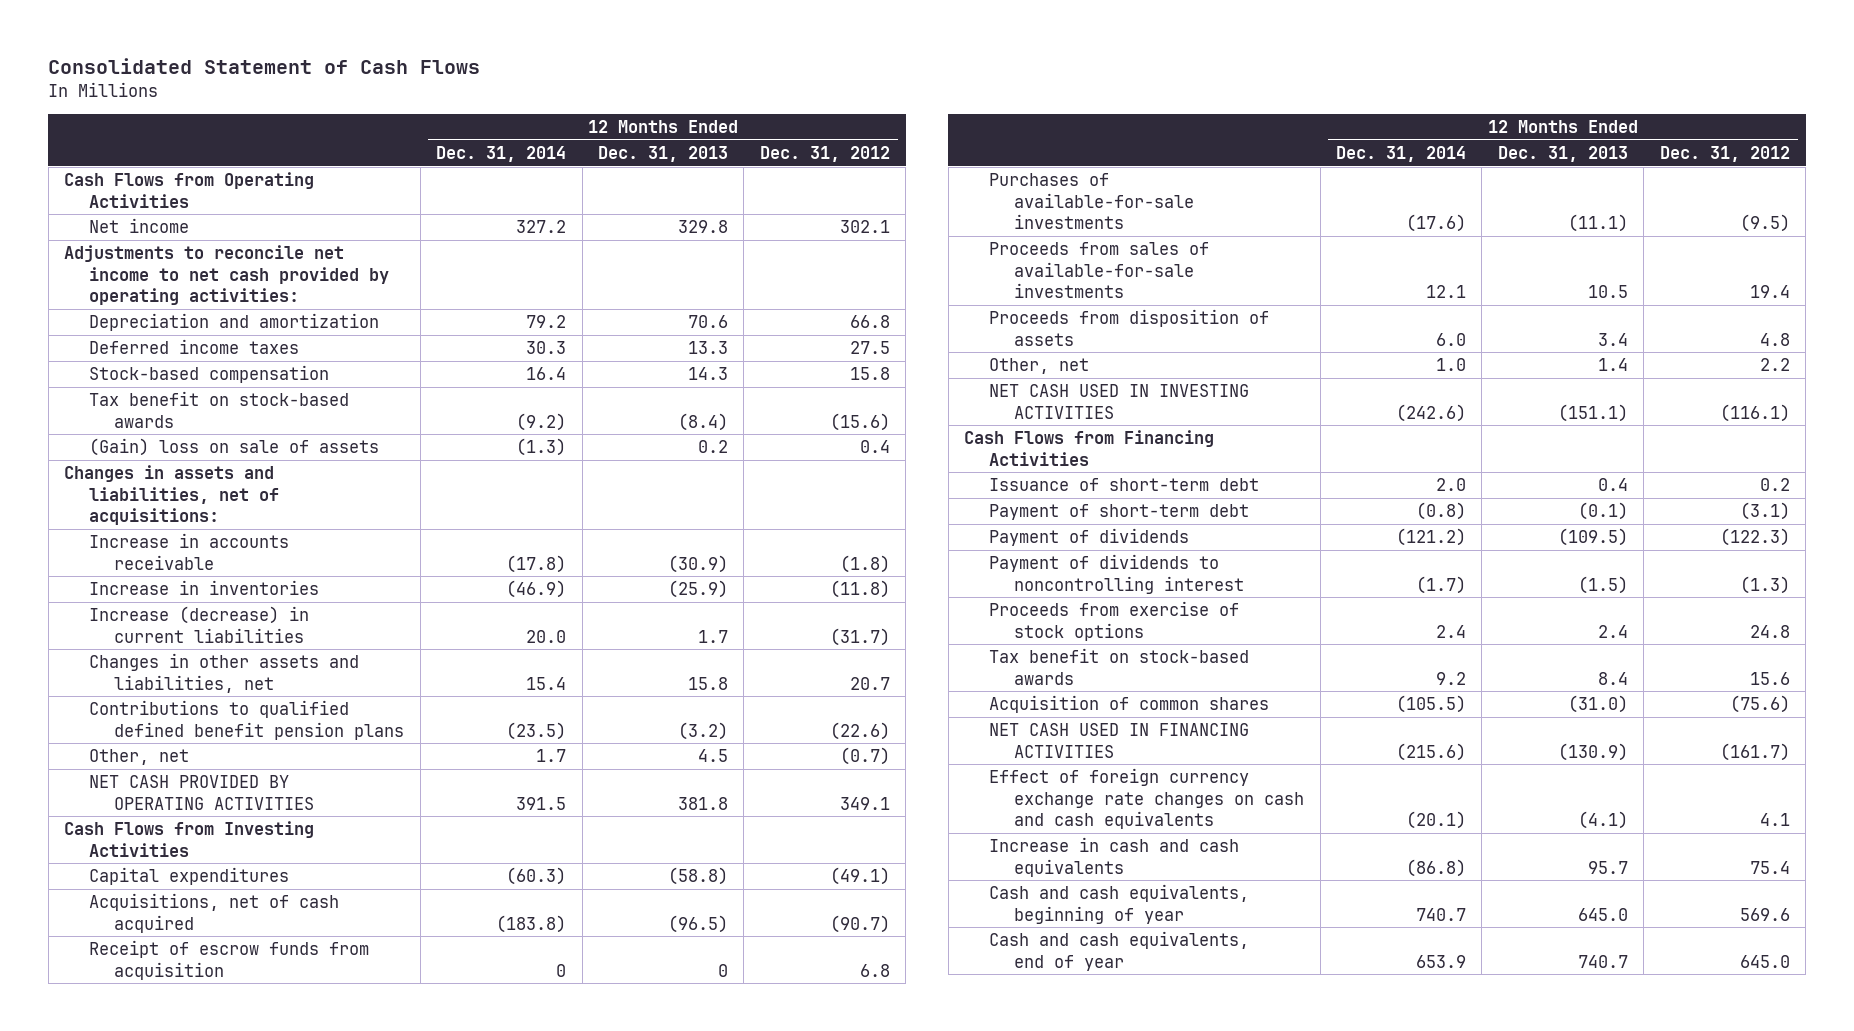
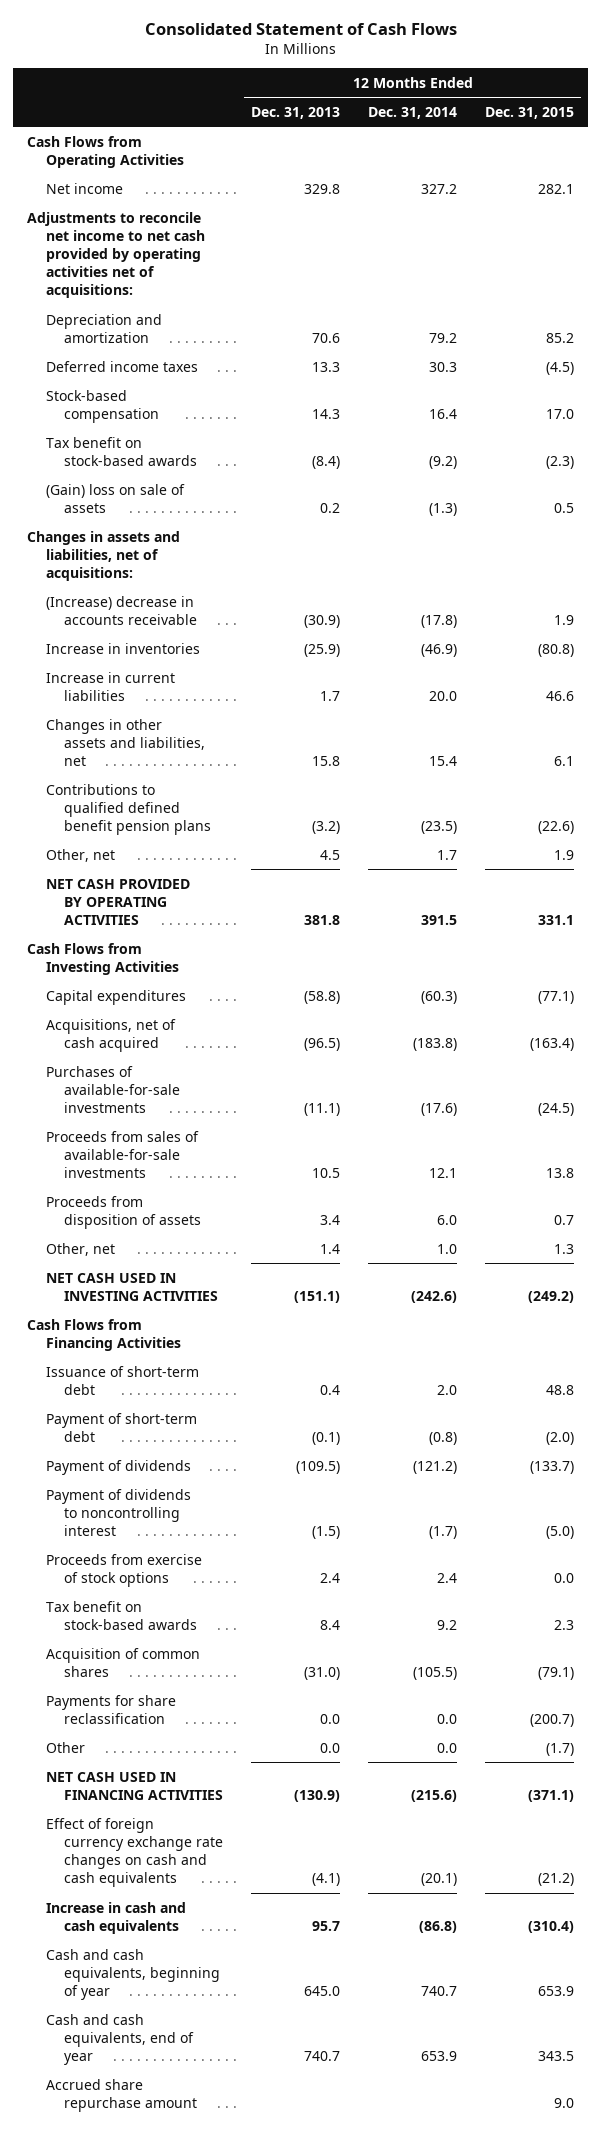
[759,145,890,162] Dec. 31, 2012 -> none
none -> [485,106,575,119] Dec. 31, 2015
[64,245,390,306] Adjustments to reconcile net income to net cash provided by operating activities: -> [26,211,205,299] Adjustments to reconcile net income to net cash provided by operating activities net of acquisitions:
[89,533,290,570] Increase in accounts receivable -> [45,595,198,625] (Increase) decrease in accounts receivable
[89,606,310,643] Increase (decrease) in current liabilities -> [45,671,175,701] Increase in current liabilities
[89,940,370,980] Receipt of escrow funds from acquisition -> none
none -> [45,1694,176,1724] Payments for share reclassification
none -> [45,1741,85,1753] Other
none -> [45,2078,198,2112] Accrued share repurchase amount

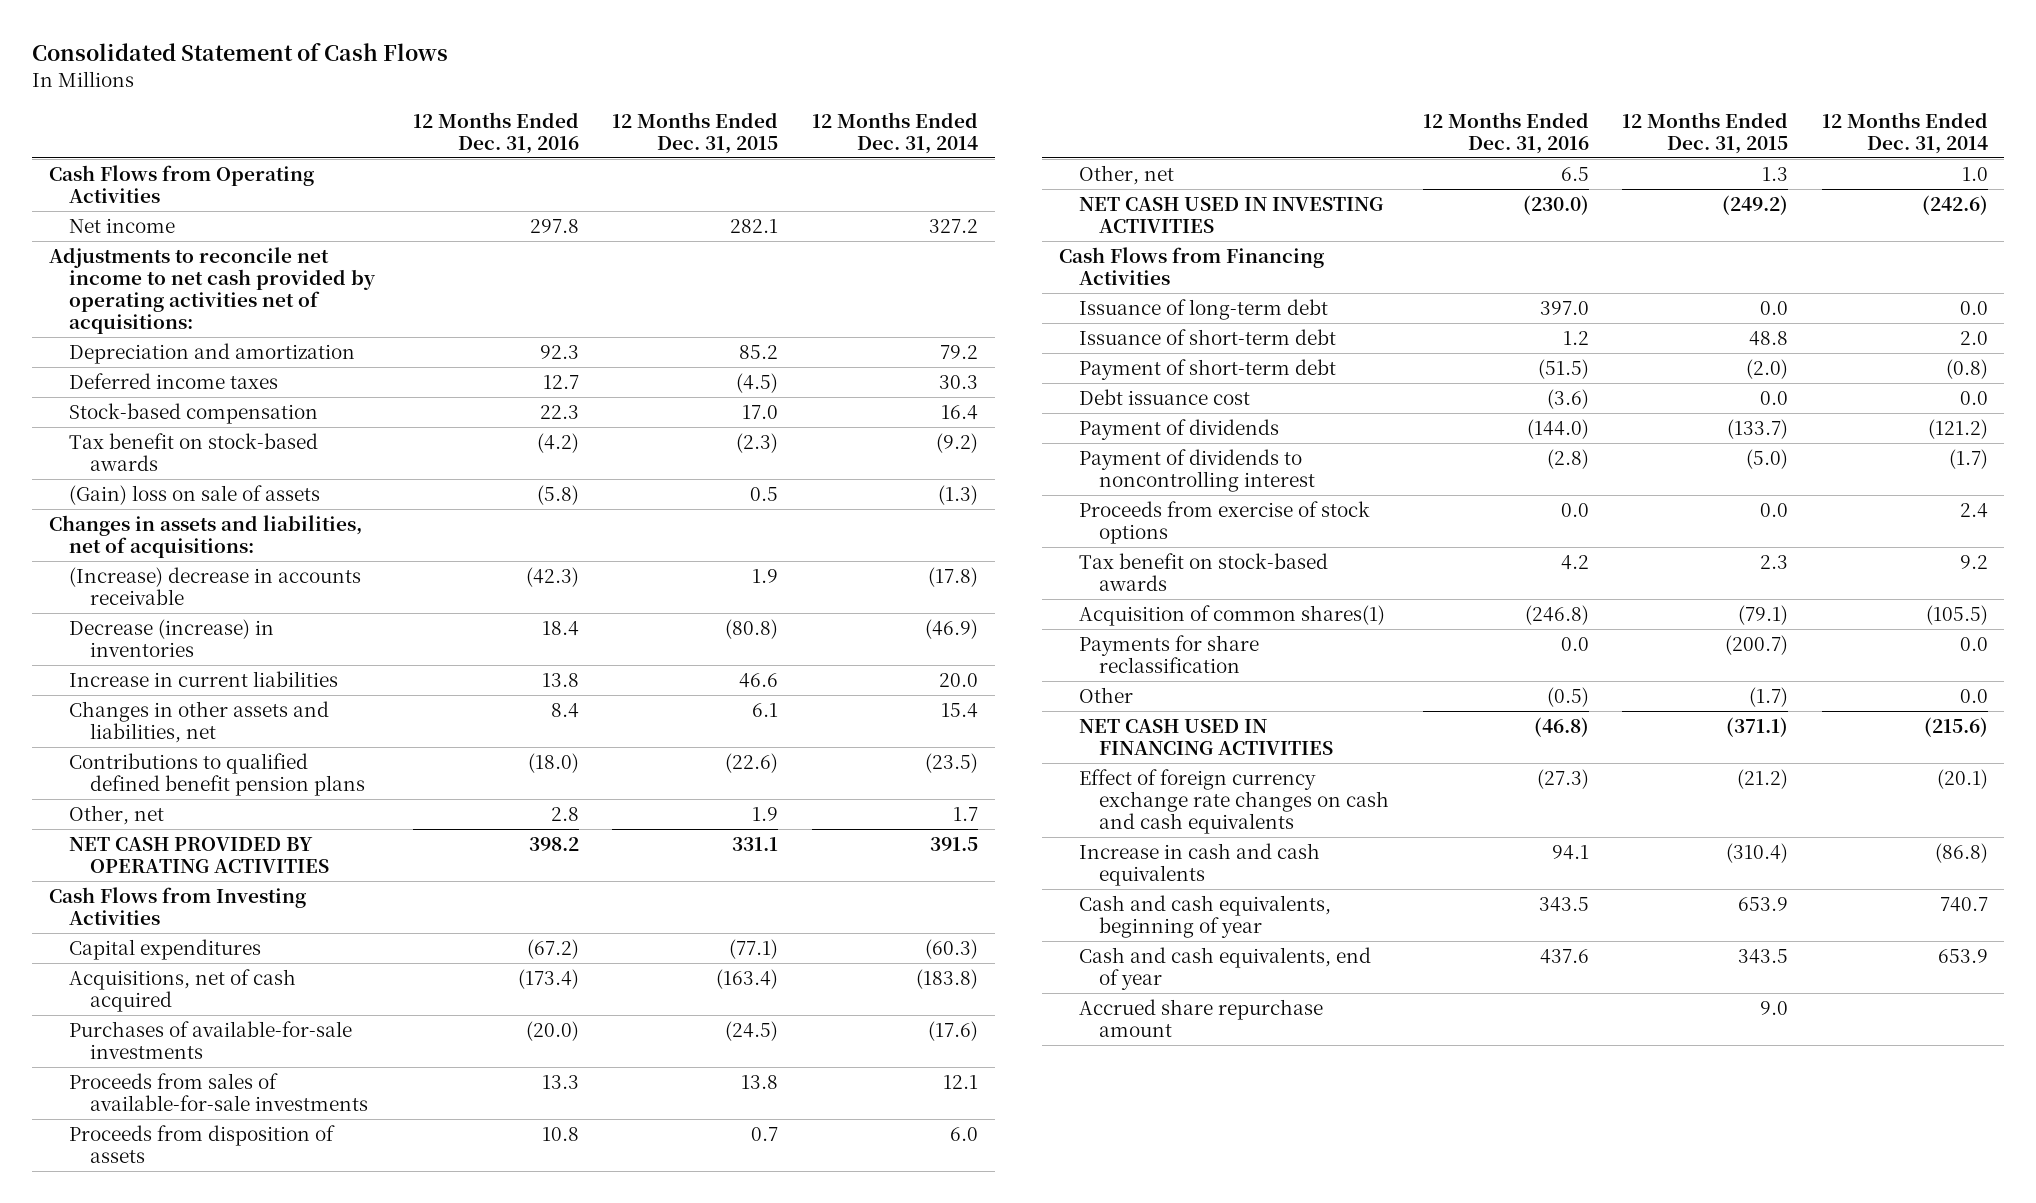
[251,106,341,119] Dec. 31, 2013 -> none
none -> [413,111,580,154] 12 Months Ended Dec. 31, 2016
[45,642,200,654] Increase in inventories -> [69,618,275,657] Decrease (increase) in inventories
none -> [1078,298,1328,320] Issuance of long-term debt
none -> [1078,388,1250,405] Debt issuance cost
[45,1647,200,1677] Acquisition of common shares -> [1078,604,1385,626] Acquisition of common shares(1)

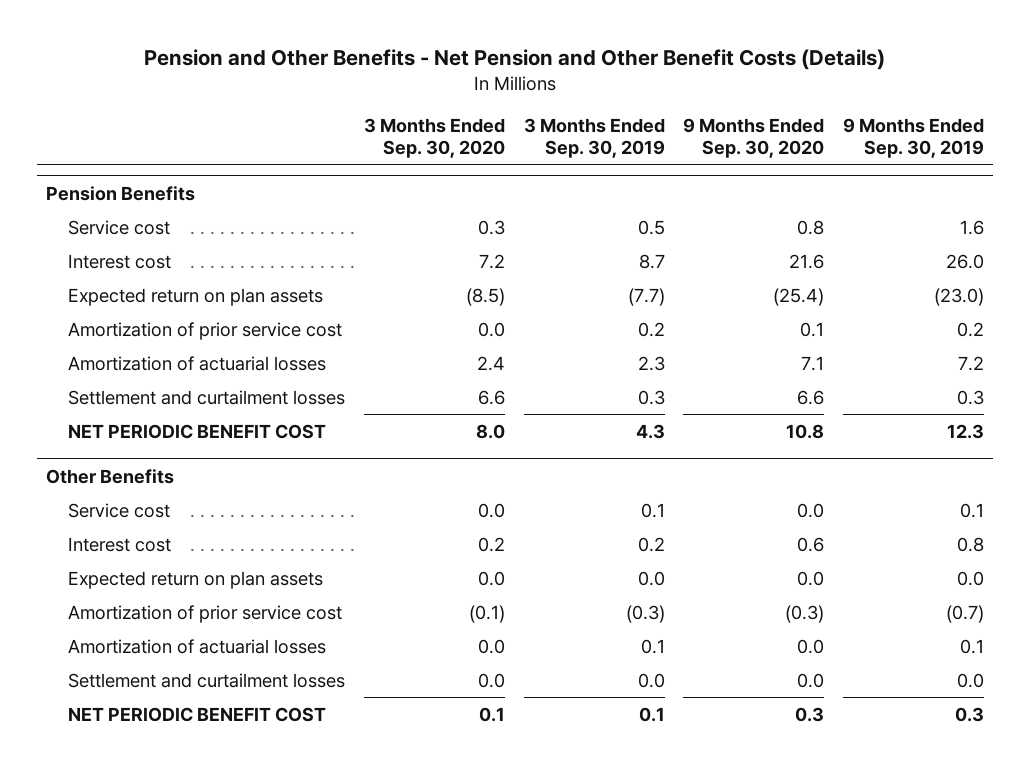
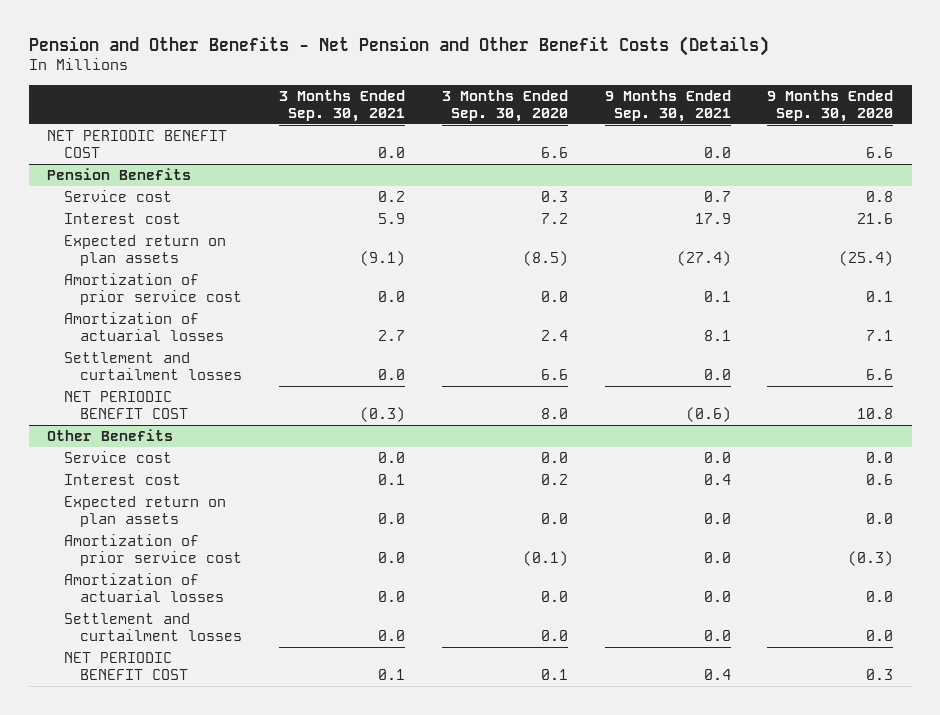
[523,118,665,158] 3 Months Ended Sep. 30, 2019 -> none
[843,118,985,158] 9 Months Ended Sep. 30, 2019 -> none
none -> [278,89,405,123] 3 Months Ended Sep. 30, 2021
none -> [604,89,731,123] 9 Months Ended Sep. 30, 2021
none -> [47,130,228,159] NET PERIODIC BENEFIT COST

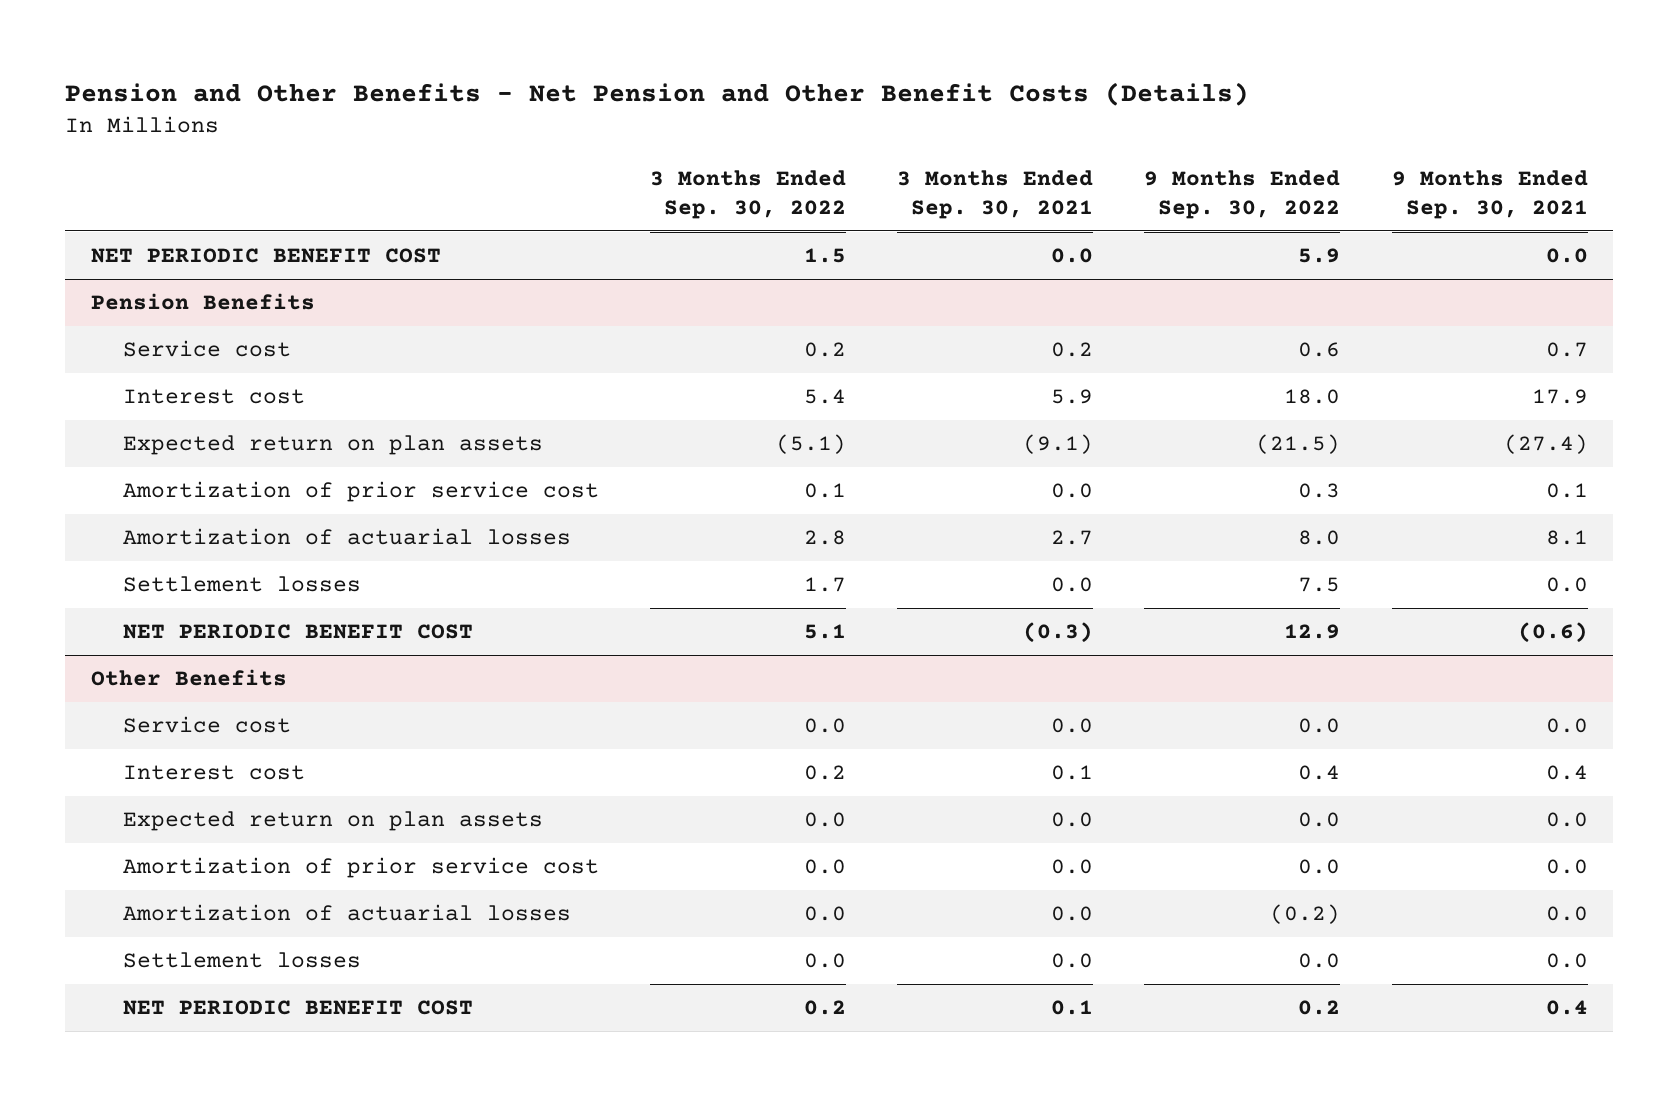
[441,89,568,123] 3 Months Ended Sep. 30, 2020 -> none
[767,89,894,123] 9 Months Ended Sep. 30, 2020 -> none
none -> [649,170,846,219] 3 Months Ended Sep. 30, 2022
none -> [1144,170,1341,219] 9 Months Ended Sep. 30, 2022
[63,352,243,381] Settlement and curtailment losses -> [122,576,361,593] Settlement losses
[63,613,243,642] Settlement and curtailment losses -> [122,952,361,969] Settlement losses

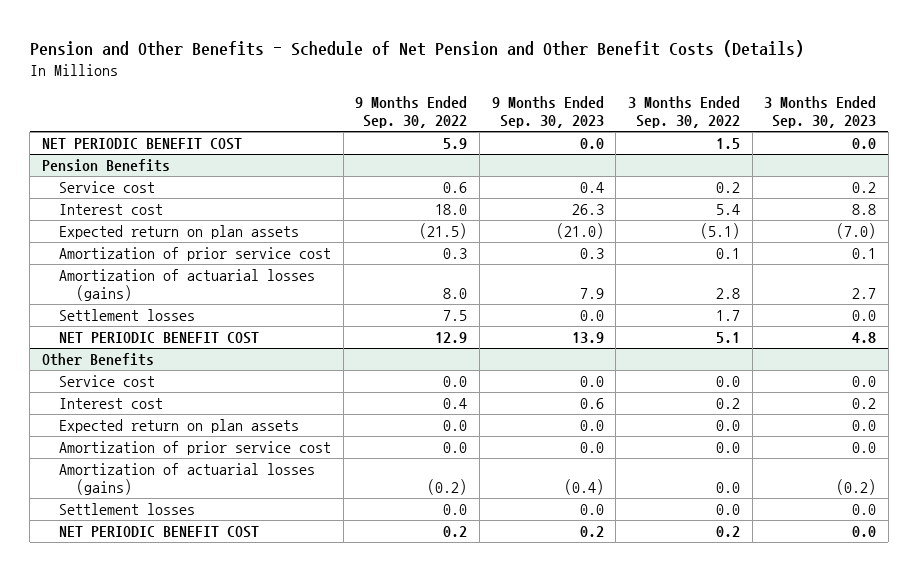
[65,82,1250,107] Pension and Other Benefits - Net Pension and Other Benefit Costs (Details) -> [29,40,804,58] Pension and Other Benefits - Schedule of Net Pension and Other Benefit Costs (Details)
[897,170,1094,219] 3 Months Ended Sep. 30, 2021 -> none
[1391,170,1588,219] 9 Months Ended Sep. 30, 2021 -> none
none -> [491,95,604,129] 9 Months Ended Sep. 30, 2023
none -> [764,95,877,129] 3 Months Ended Sep. 30, 2023
[122,528,571,546] Amortization of actuarial losses -> [59,269,316,302] Amortization of actuarial losses (gains)
[122,904,571,922] Amortization of actuarial losses -> [59,463,316,496] Amortization of actuarial losses (gains)

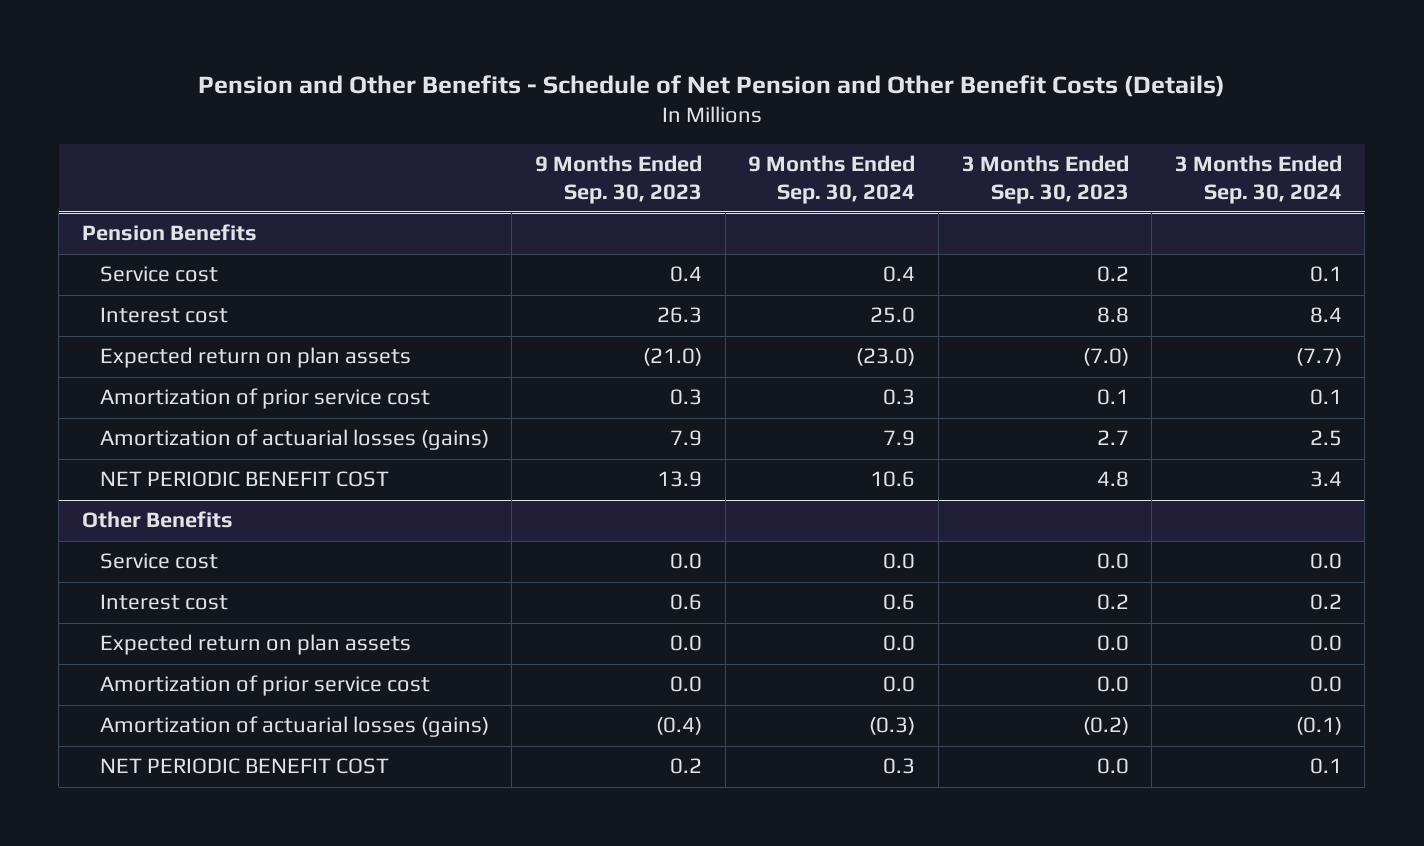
[355,95,468,129] 9 Months Ended Sep. 30, 2022 -> none
[627,95,740,129] 3 Months Ended Sep. 30, 2022 -> none
none -> [748,155,916,204] 9 Months Ended Sep. 30, 2024
none -> [1174,155,1342,204] 3 Months Ended Sep. 30, 2024
[41,138,242,151] NET PERIODIC BENEFIT COST -> none
[59,309,196,322] Settlement losses -> none
[59,503,196,516] Settlement losses -> none

